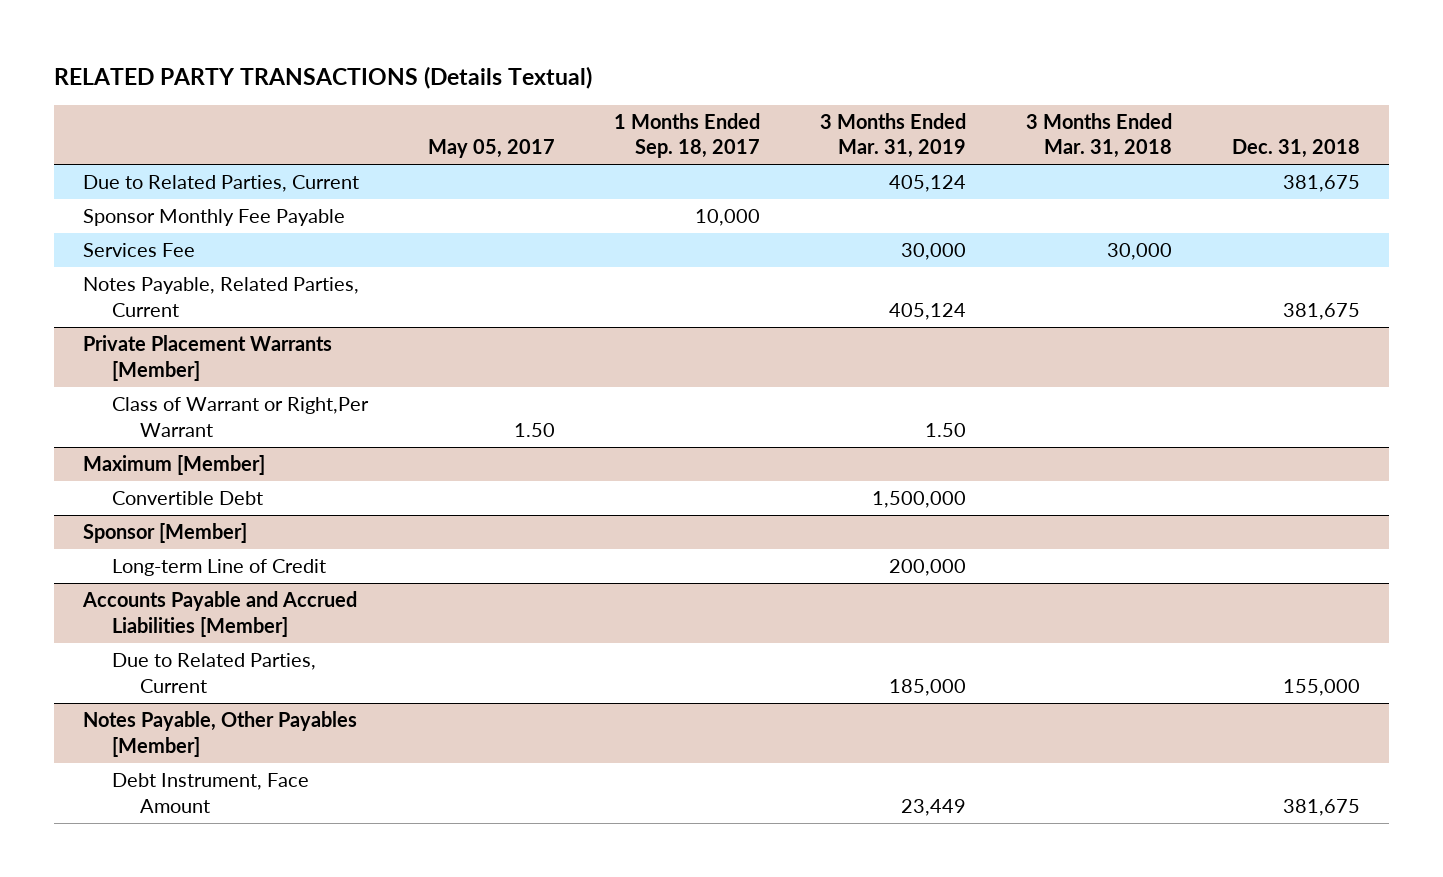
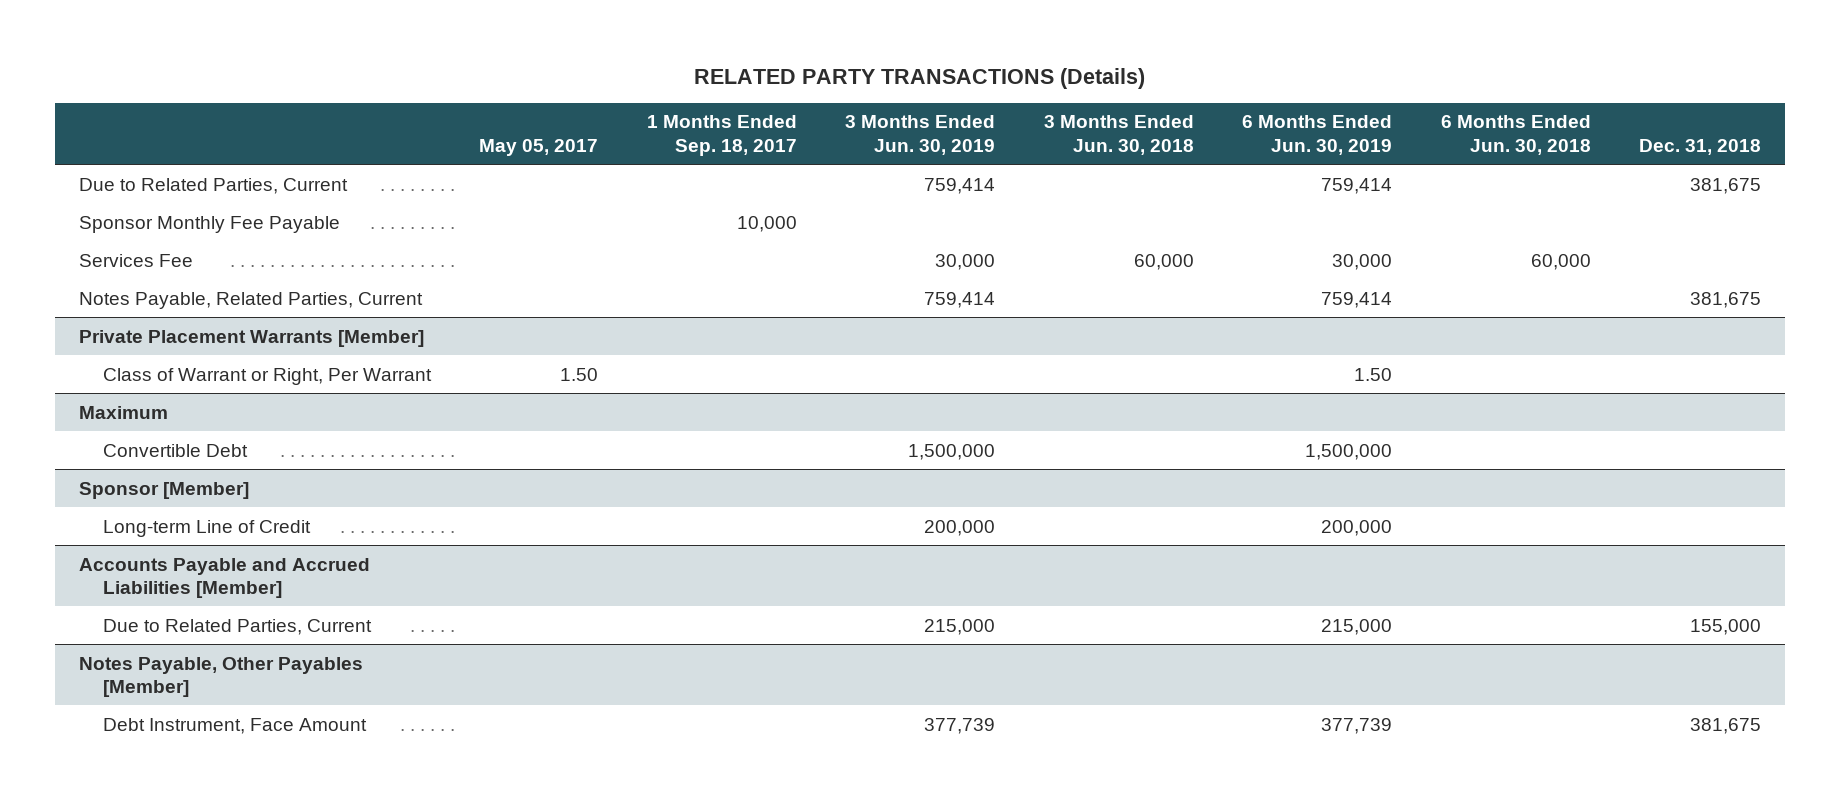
[53,65,592,89] RELATED PARTY TRANSACTIONS (Details Textual) -> [694,68,1146,90] RELATED PARTY TRANSACTIONS (Details)
[820,112,967,159] 3 Months Ended Mar. 31, 2019 -> none
[1025,112,1172,159] 3 Months Ended Mar. 31, 2018 -> none
none -> [845,115,996,155] 3 Months Ended Jun. 30, 2019
none -> [1043,115,1194,155] 3 Months Ended Jun. 30, 2018
none -> [1242,115,1393,155] 6 Months Ended Jun. 30, 2019
none -> [1440,115,1591,155] 6 Months Ended Jun. 30, 2018
[111,397,369,437] Class of Warrant or Right,Per Warrant -> [102,367,432,385] Class of Warrant or Right, Per Warrant
[83,455,266,476] Maximum [Member] -> [79,405,169,419] Maximum

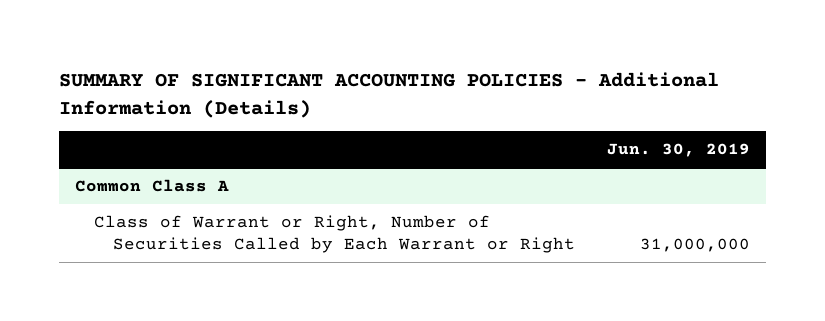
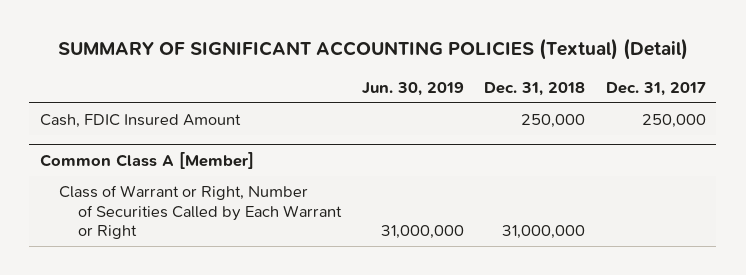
[58,72,719,118] SUMMARY OF SIGNIFICANT ACCOUNTING POLICIES - Additional Information (Details) -> [57,37,688,60] SUMMARY OF SIGNIFICANT ACCOUNTING POLICIES (Textual) (Detail)
none -> [484,81,586,96] Dec. 31, 2018
none -> [606,81,707,96] Dec. 31, 2017
none -> [39,114,241,129] Cash, FDIC Insured Amount
[74,179,229,193] Common Class A -> [39,151,254,169] Common Class A [Member]

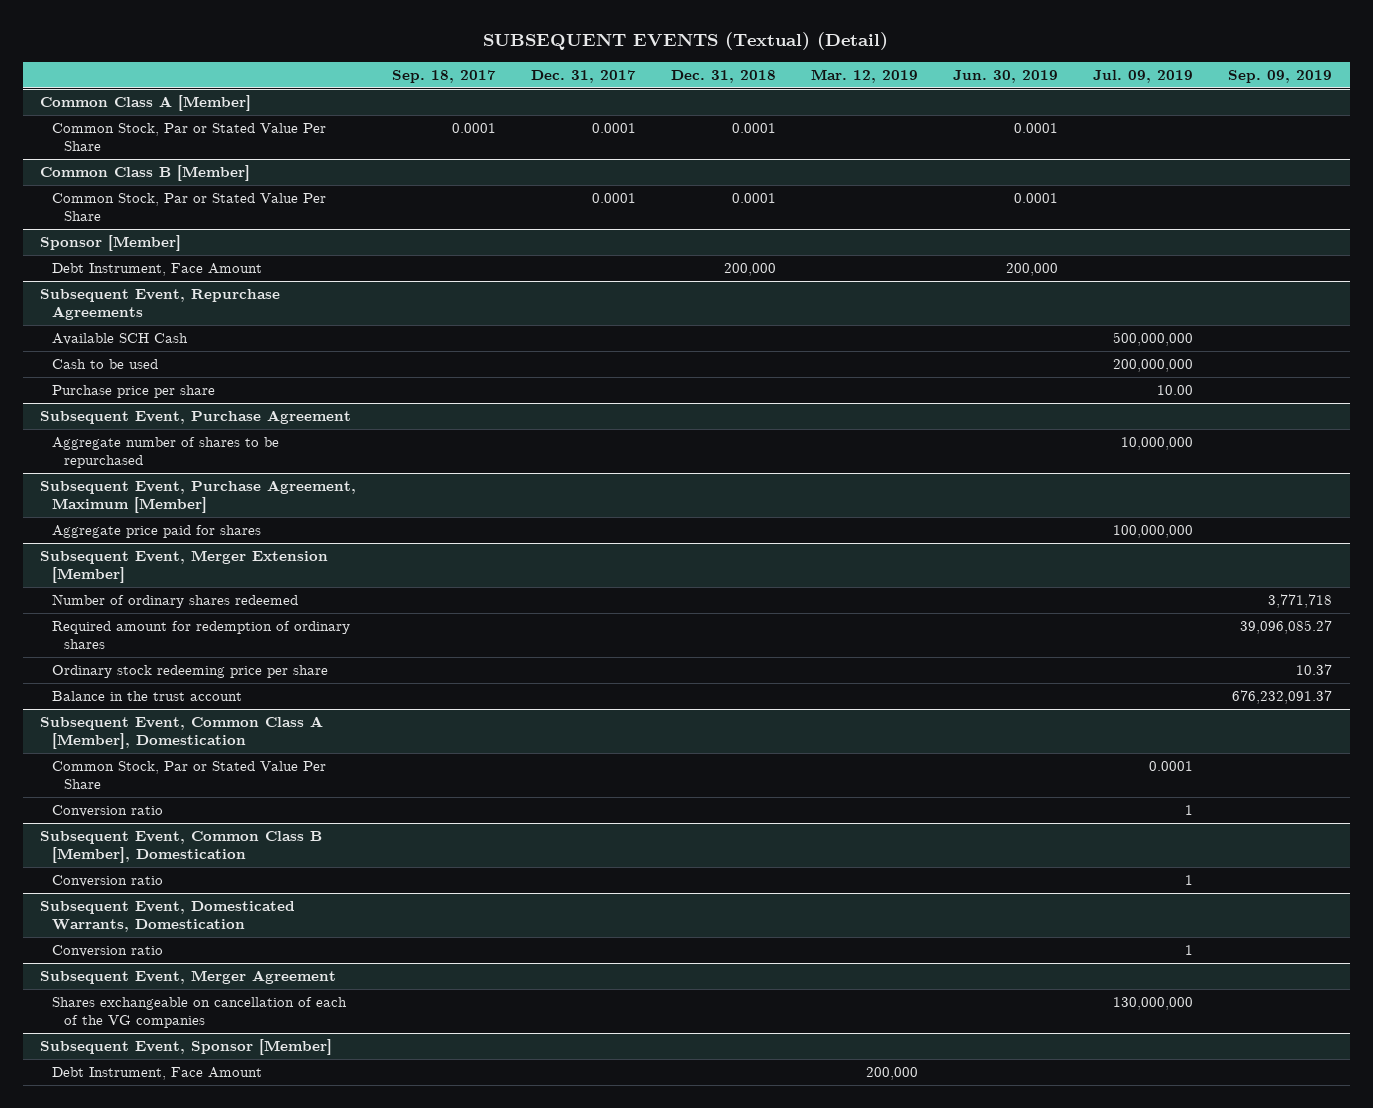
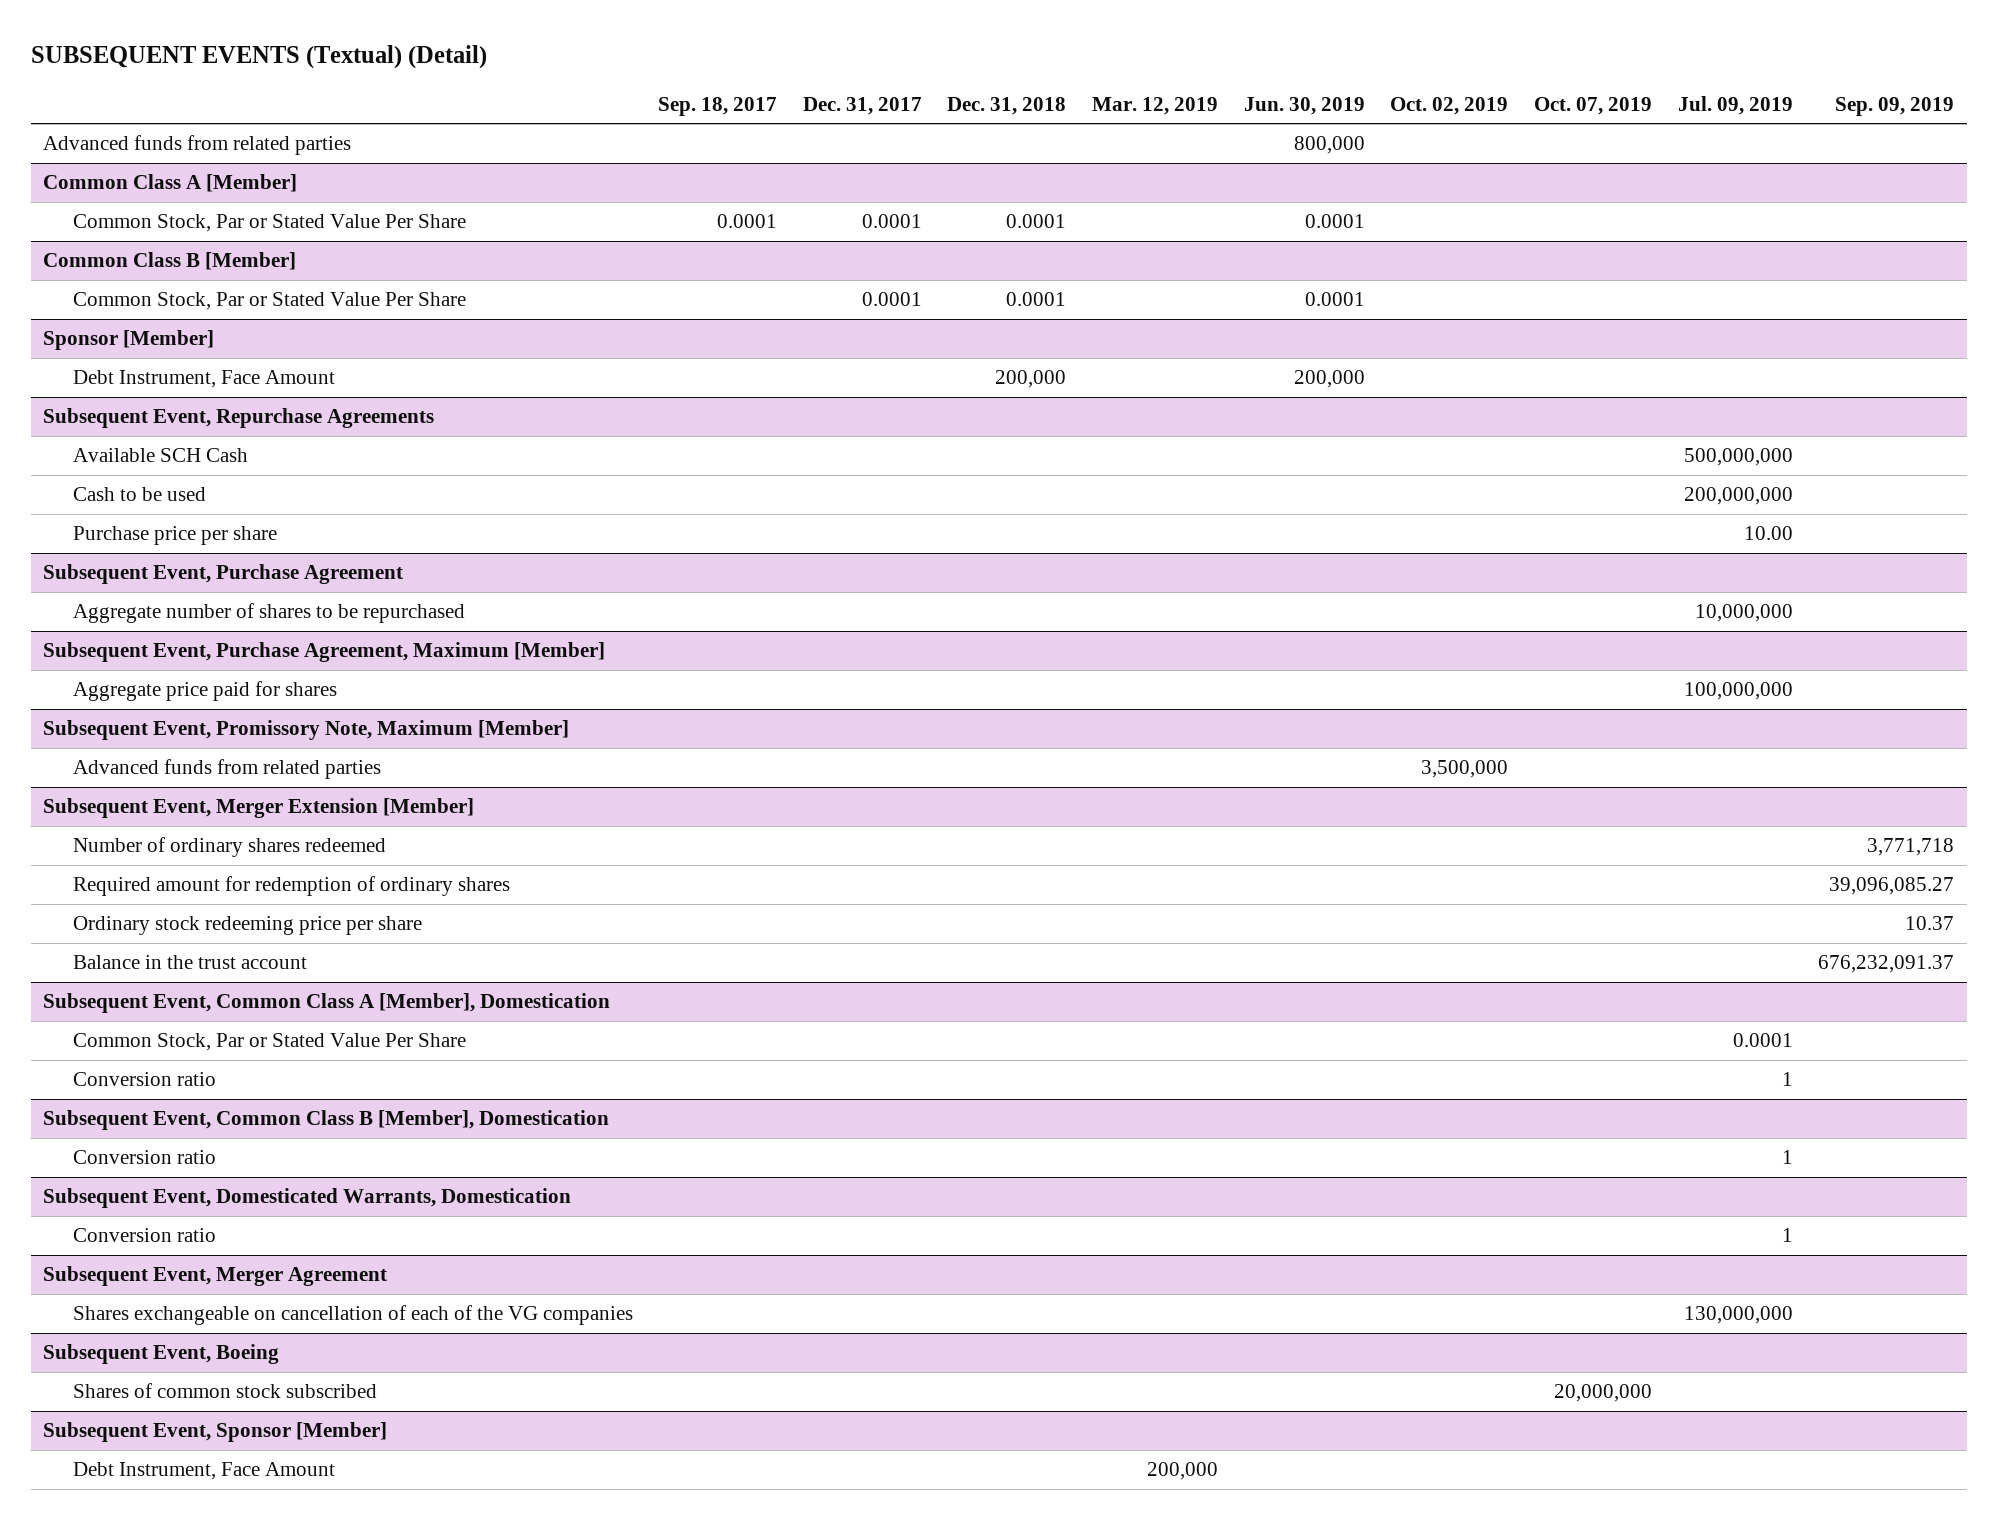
none -> [1390,96,1509,115] Oct. 02, 2019
none -> [1533,96,1652,115] Oct. 07, 2019
none -> [43,135,352,156] Advanced funds from related parties
none -> [43,720,570,741] Subsequent Event, Promissory Note, Maximum [Member]
none -> [72,759,381,780] Advanced funds from related parties
none -> [43,1344,280,1365] Subsequent Event, Boeing
none -> [72,1383,377,1399] Shares of common stock subscribed

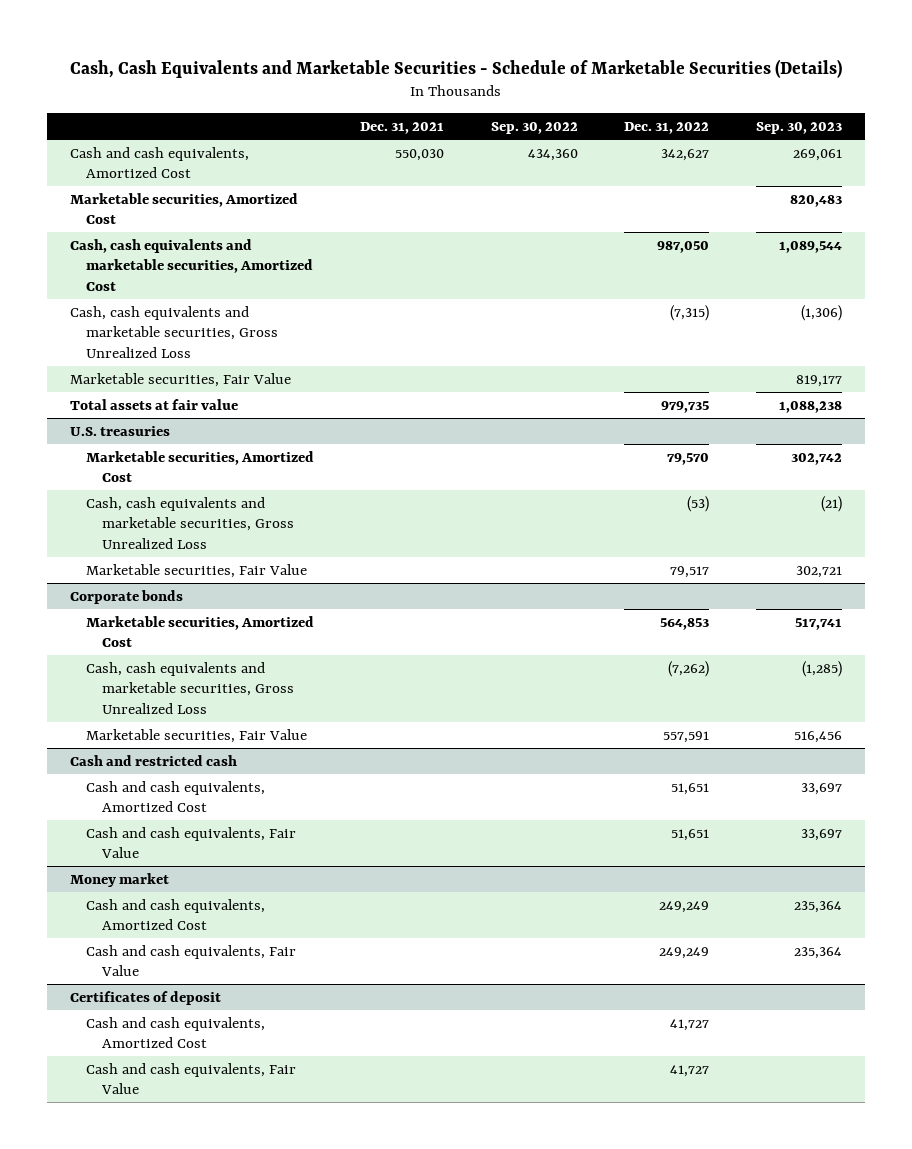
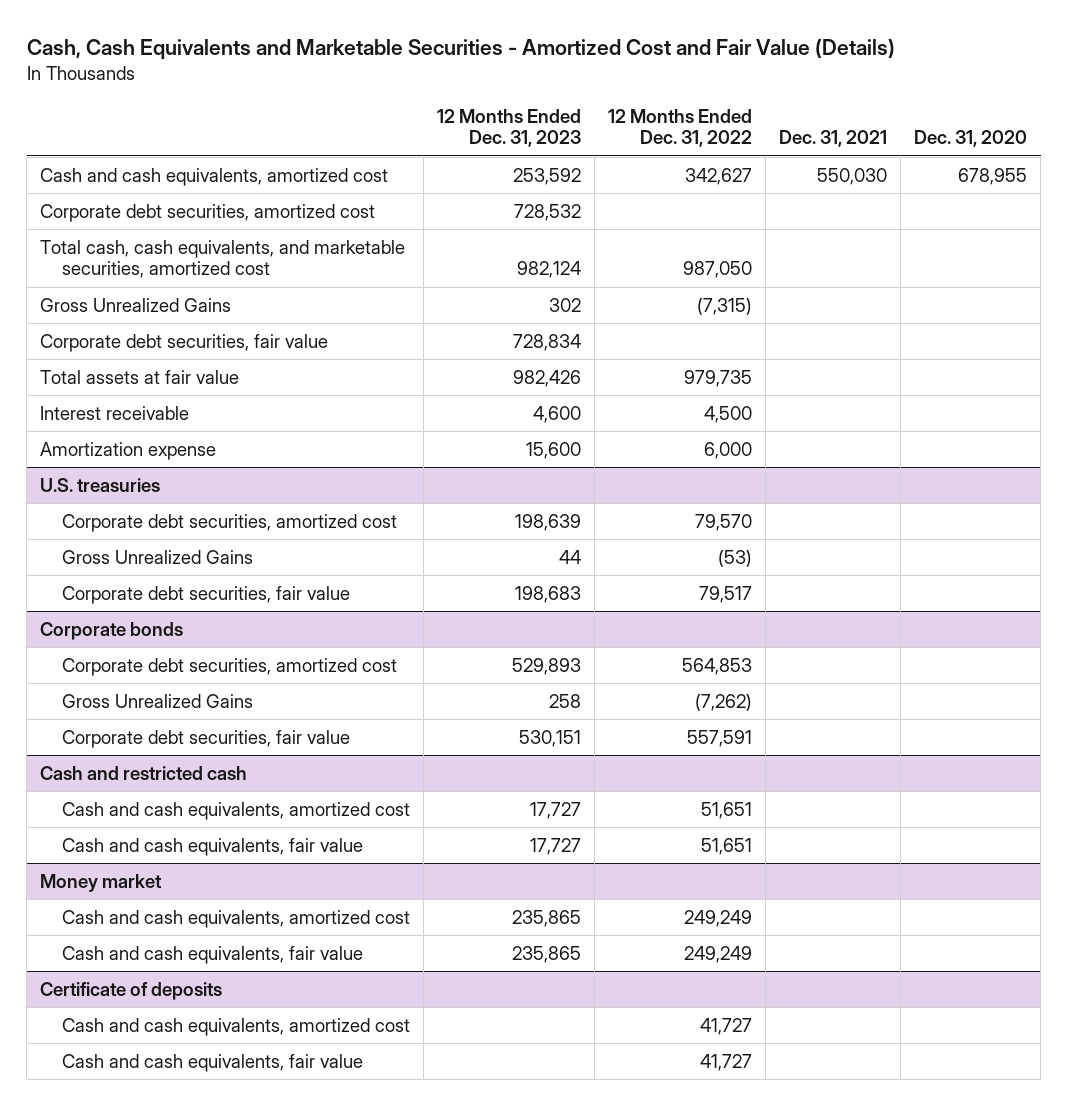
[69,58,842,78] Cash, Cash Equivalents and Marketable Securities - Schedule of Marketable Securities (Details) -> [26,37,895,60] Cash, Cash Equivalents and Marketable Securities - Amortized Cost and Fair Value (Details)
[490,122,578,135] Sep. 30, 2022 -> none
[624,122,710,135] Dec. 31, 2022 -> none
[755,122,842,135] Sep. 30, 2023 -> none
none -> [437,108,582,148] 12 Months Ended Dec. 31, 2023
none -> [608,108,753,148] 12 Months Ended Dec. 31, 2022
none -> [914,130,1028,148] Dec. 31, 2020
[70,146,250,179] Cash and cash equivalents, Amortized Cost -> [40,167,389,186] Cash and cash equivalents, amortized cost
[70,192,299,225] Marketable securities, Amortized Cost -> [40,203,376,222] Corporate debt securities, amortized cost
[70,238,314,291] Cash, cash equivalents and marketable securities, Amortized Cost -> [40,239,406,279] Total cash, cash equivalents, and marketable securities, amortized cost
[70,305,279,358] Cash, cash equivalents and marketable securities, Gross Unrealized Loss -> [40,297,232,312] Gross Unrealized Gains
[70,372,292,387] Marketable securities, Fair Value -> [40,333,329,352] Corporate debt securities, fair value
none -> [40,405,190,420] Interest receivable
none -> [40,441,217,460] Amortization expense
[86,450,315,483] Marketable securities, Amortized Cost -> [62,513,398,532] Corporate debt securities, amortized cost
[86,496,294,549] Cash, cash equivalents and marketable securities, Gross Unrealized Loss -> [62,549,254,564] Gross Unrealized Gains
[86,563,308,578] Marketable securities, Fair Value -> [62,585,351,604] Corporate debt securities, fair value
[86,615,315,648] Marketable securities, Amortized Cost -> [62,657,398,676] Corporate debt securities, amortized cost
[86,661,294,714] Cash, cash equivalents and marketable securities, Gross Unrealized Loss -> [62,693,254,708] Gross Unrealized Gains
[86,728,308,743] Marketable securities, Fair Value -> [62,729,351,748] Corporate debt securities, fair value
[86,780,266,813] Cash and cash equivalents, Amortized Cost -> [62,801,411,820] Cash and cash equivalents, amortized cost
[86,826,297,859] Cash and cash equivalents, Fair Value -> [62,837,364,856] Cash and cash equivalents, fair value
[86,898,266,931] Cash and cash equivalents, Amortized Cost -> [62,909,411,928] Cash and cash equivalents, amortized cost
[86,944,297,977] Cash and cash equivalents, Fair Value -> [62,945,364,964] Cash and cash equivalents, fair value
[70,990,222,1005] Certificates of deposit -> [40,981,223,1000] Certificate of deposits
[86,1016,266,1049] Cash and cash equivalents, Amortized Cost -> [62,1017,411,1036] Cash and cash equivalents, amortized cost
[86,1062,297,1095] Cash and cash equivalents, Fair Value -> [62,1053,364,1072] Cash and cash equivalents, fair value

